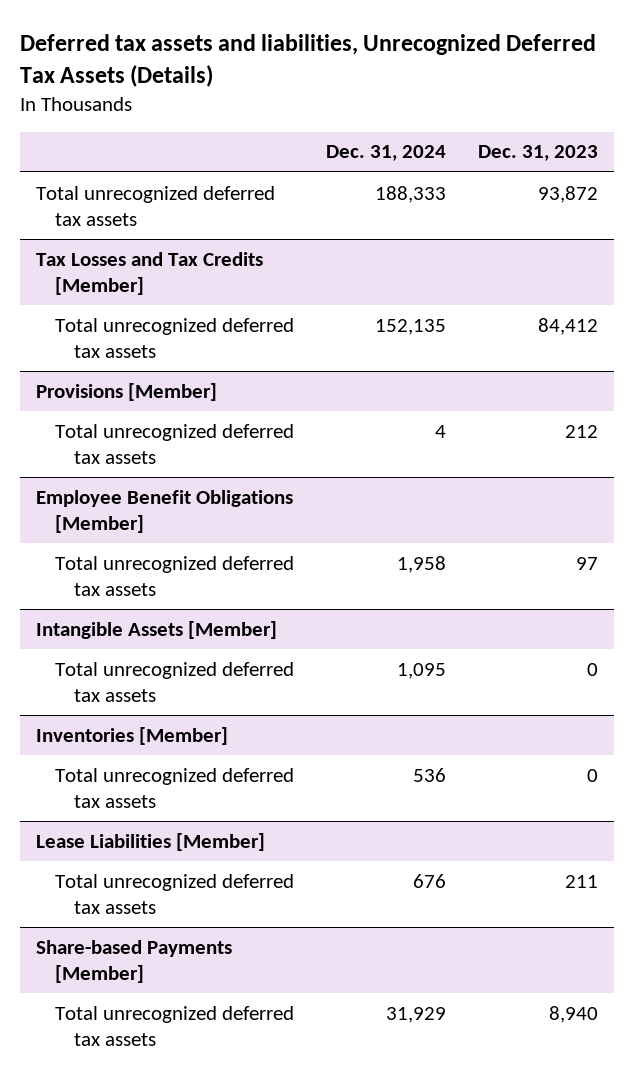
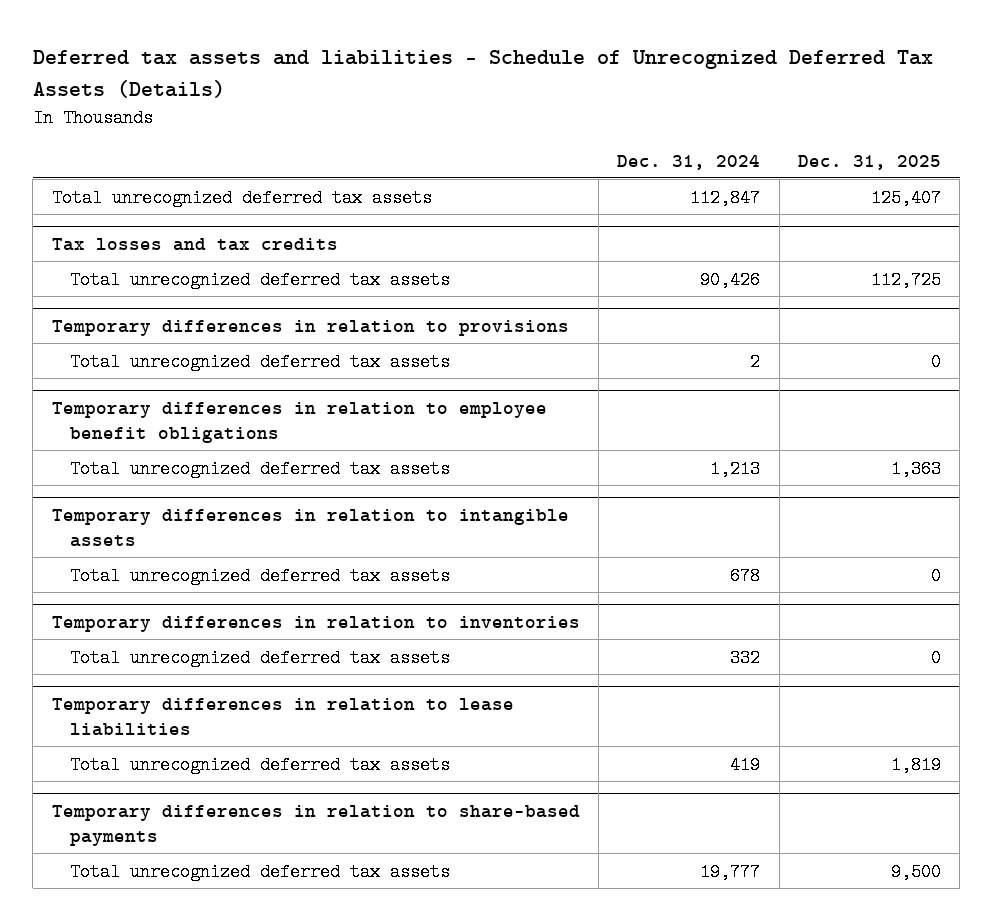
[19,34,596,88] Deferred tax assets and liabilities, Unrecognized Deferred Tax Assets (Details) -> [32,50,933,98] Deferred tax assets and liabilities - Schedule of Unrecognized Deferred Tax Assets (Details)
[478,145,599,162] Dec. 31, 2023 -> none
none -> [798,154,942,170] Dec. 31, 2025
[35,726,228,745] Inventories [Member] -> none
[374,185,446,203] 188,333 -> [690,188,761,207] 112,847
[35,251,263,296] Tax Losses and Tax Credits [Member] -> [51,237,338,251] Tax losses and tax credits
[374,318,446,335] 152,135 -> [700,270,761,289] 90,426
[35,382,217,401] Provisions [Member] -> [51,319,569,336] Temporary differences in relation to provisions
[434,424,446,438] 4 -> [750,352,761,371] 2
[35,489,293,534] Employee Benefit Obligations [Member] -> [51,401,547,443] Temporary differences in relation to employee benefit obligations
[396,555,446,573] 1,958 -> [710,459,761,478] 1,213
[35,620,277,639] Intangible Assets [Member] -> [51,508,569,547] Temporary differences in relation to intangible assets
[396,662,446,679] 1,095 -> [730,566,761,585] 678
none -> [51,615,580,632] Temporary differences in relation to inventories
[412,767,446,782] 536 -> [730,648,761,667] 332
[35,832,265,851] Lease Liabilities [Member] -> [51,697,514,736] Temporary differences in relation to lease liabilities
[412,873,446,888] 676 -> [730,755,761,774] 419
[35,939,232,984] Share-based Payments [Member] -> [51,804,580,846] Temporary differences in relation to share-based payments
[385,1006,446,1023] 31,929 -> [700,862,761,881] 19,777

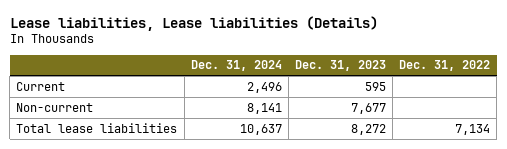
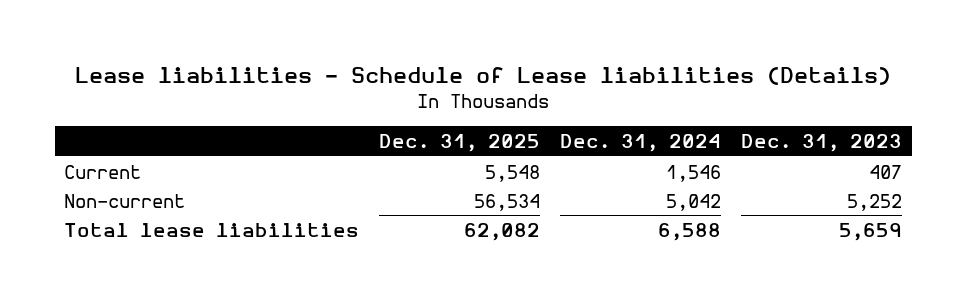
[9,15,378,31] Lease liabilities, Lease liabilities (Details) -> [75,67,892,86] Lease liabilities - Schedule of Lease liabilities (Details)
[399,60,491,72] Dec. 31, 2022 -> none
none -> [379,134,541,153] Dec. 31, 2025
[246,81,282,93] 2,496 -> [665,164,721,182] 1,546
[364,81,386,91] 595 -> [868,164,902,179] 407
[246,102,282,114] 8,141 -> [665,193,721,211] 5,042
[350,102,386,114] 7,677 -> [846,193,902,211] 5,252
[239,123,282,135] 10,637 -> [657,222,721,241] 6,588
[350,123,386,135] 8,272 -> [838,222,902,241] 5,659

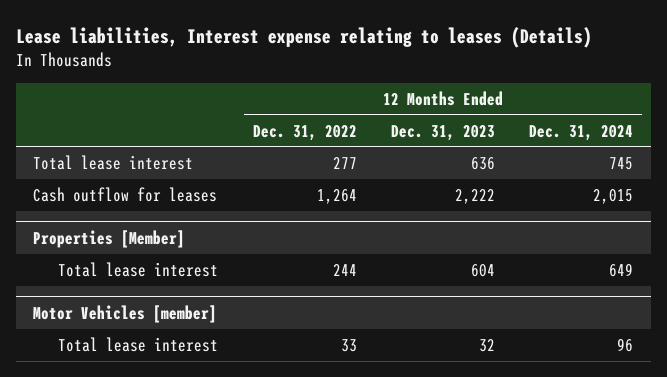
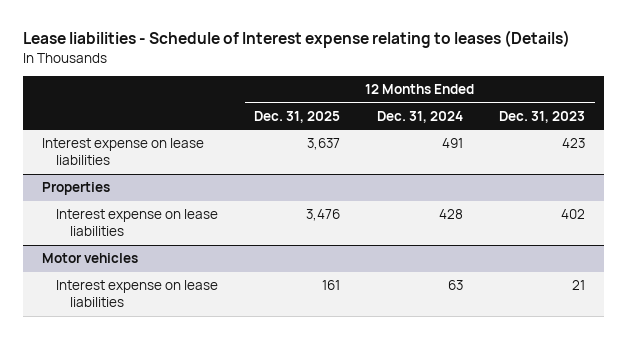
[15,26,592,48] Lease liabilities, Interest expense relating to leases (Details) -> [23,30,571,49] Lease liabilities - Schedule of Interest expense relating to leases (Details)
[252,124,357,141] Dec. 31, 2022 -> none
none -> [254,110,341,123] Dec. 31, 2025
[33,186,218,202] Cash outflow for leases -> none
[33,154,194,170] Total lease interest -> [41,138,204,166] Interest expense on lease liabilities
[471,156,496,170] 636 -> [562,138,586,149] 423
[609,156,634,170] 745 -> [441,138,463,149] 491
[33,229,186,248] Properties [Member] -> [41,182,110,196] Properties
[58,261,219,277] Total lease interest -> [55,209,218,237] Interest expense on lease liabilities
[471,263,496,277] 604 -> [561,209,586,220] 402
[609,262,634,277] 649 -> [438,209,463,220] 428
[33,304,218,323] Motor Vehicles [member] -> [41,253,138,264] Motor vehicles
[58,336,219,352] Total lease interest -> [55,280,218,308] Interest expense on lease liabilities
[479,338,496,352] 32 -> [572,280,586,291] 21
[617,337,634,352] 96 -> [447,280,463,291] 63

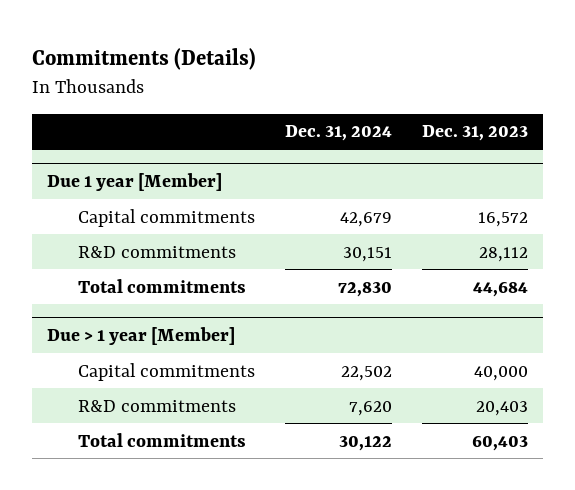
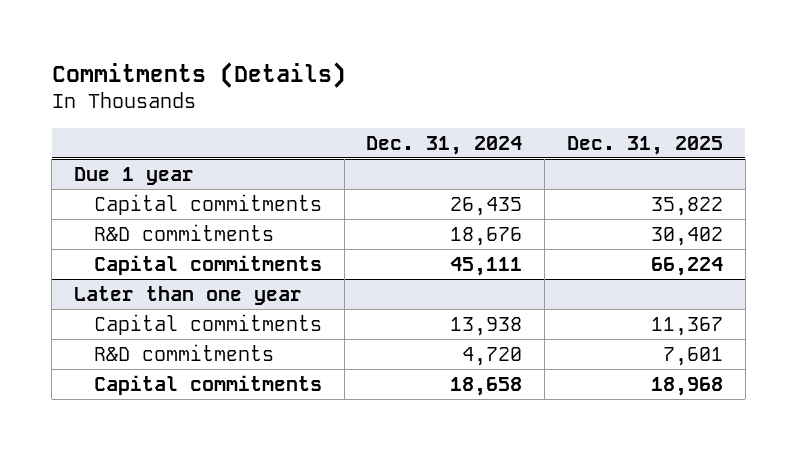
[421,125,528,142] Dec. 31, 2023 -> none
none -> [566,135,723,155] Dec. 31, 2025
[47,173,223,192] Due 1 year [Member] -> [74,166,195,185] Due 1 year
[339,211,392,227] 42,679 -> [450,196,523,216] 26,435
[342,246,392,262] 30,151 -> [450,226,523,246] 18,676
[77,278,246,293] Total commitments -> [93,254,322,275] Capital commitments
[337,281,392,297] 72,830 -> [450,256,523,276] 45,111
[47,327,236,346] Due > 1 year [Member] -> [74,285,303,305] Later than one year
[340,365,392,381] 22,502 -> [450,316,523,336] 13,938
[348,400,392,416] 7,620 -> [462,346,523,366] 4,720
[77,432,246,447] Total commitments -> [93,374,322,395] Capital commitments
[338,435,392,451] 30,122 -> [450,376,523,396] 18,658

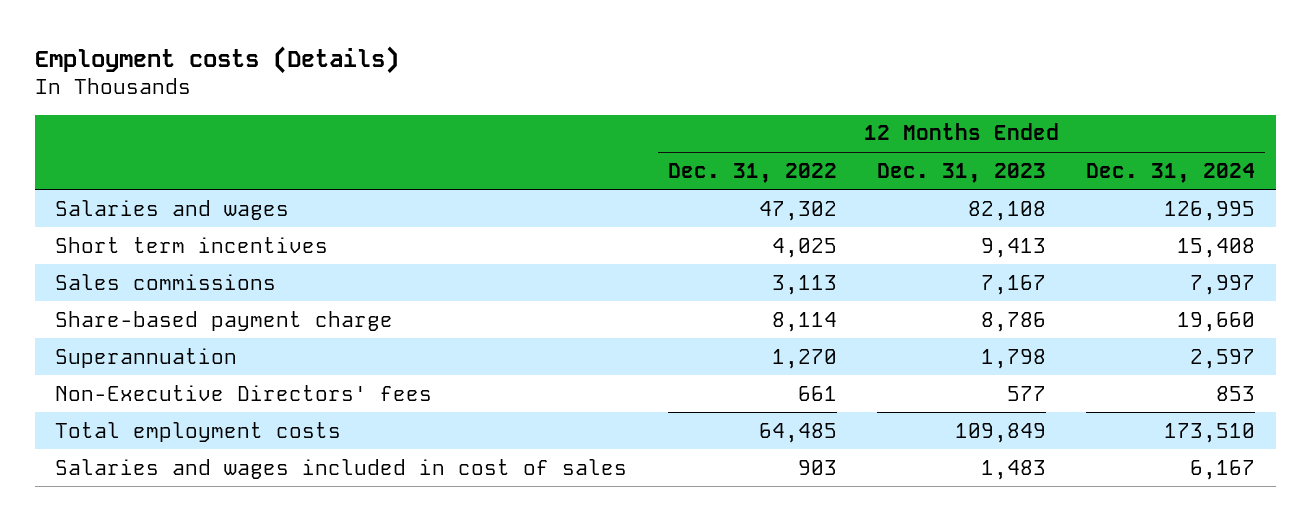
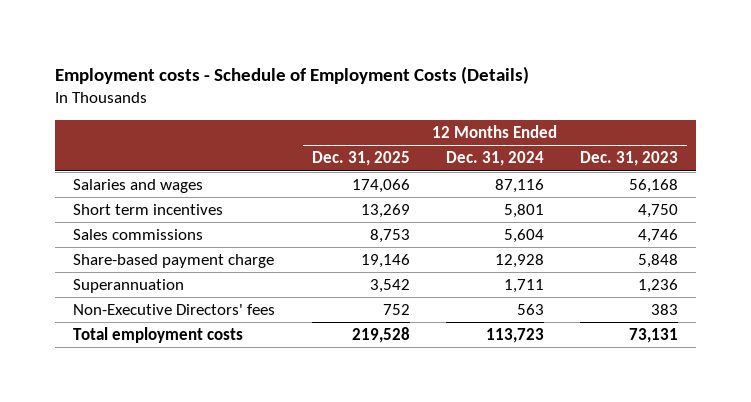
[35,45,400,74] Employment costs (Details) -> [55,66,530,85] Employment costs - Schedule of Employment Costs (Details)
[667,162,837,183] Dec. 31, 2022 -> none
none -> [311,151,410,167] Dec. 31, 2025
[55,458,628,479] Salaries and wages included in cost of sales -> none
[968,200,1047,221] 82,108 -> [628,179,678,194] 56,168
[1164,200,1256,221] 126,995 -> [494,179,544,194] 87,116
[981,237,1047,258] 9,413 -> [637,204,678,219] 4,750
[1177,237,1256,258] 15,408 -> [503,204,544,219] 5,801
[981,274,1047,295] 7,167 -> [637,229,678,244] 4,746
[1190,274,1256,295] 7,997 -> [503,229,544,244] 5,604
[981,311,1047,332] 8,786 -> [637,254,678,269] 5,848
[1177,311,1256,332] 19,660 -> [494,254,544,269] 12,928
[981,348,1047,369] 1,798 -> [637,279,678,294] 1,236
[1190,348,1256,369] 2,597 -> [503,279,544,294] 1,711
[1007,385,1047,401] 577 -> [650,304,678,316] 383
[1216,385,1256,401] 853 -> [516,304,544,316] 563
[955,422,1047,443] 109,849 -> [628,328,678,344] 73,131
[1164,422,1256,443] 173,510 -> [485,328,544,344] 113,723

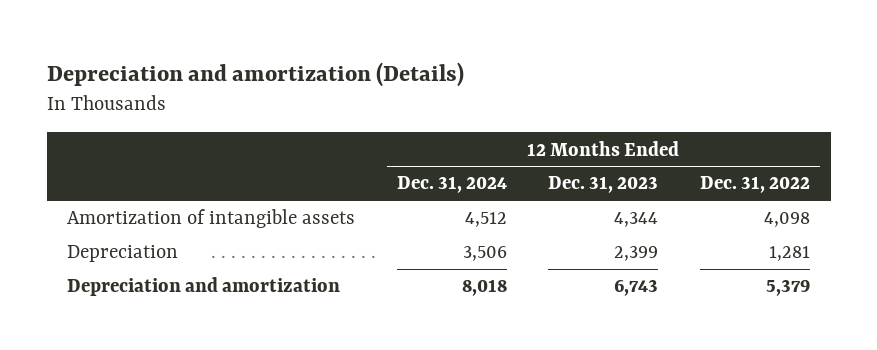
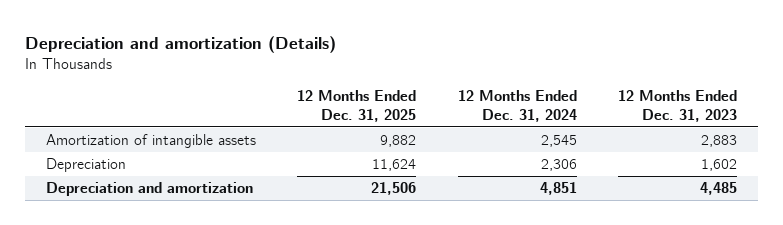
[699,176,810,194] Dec. 31, 2022 -> none
none -> [297,89,417,123] 12 Months Ended Dec. 31, 2025
[464,212,507,228] 4,512 -> [540,135,577,148] 2,545
[614,212,659,228] 4,344 -> [701,135,738,148] 2,883
[462,246,507,262] 3,506 -> [540,159,577,172] 2,306
[614,246,659,262] 2,399 -> [701,159,738,172] 1,602
[461,279,507,297] 8,018 -> [539,182,577,196] 4,851
[614,279,659,297] 6,743 -> [700,182,738,196] 4,485

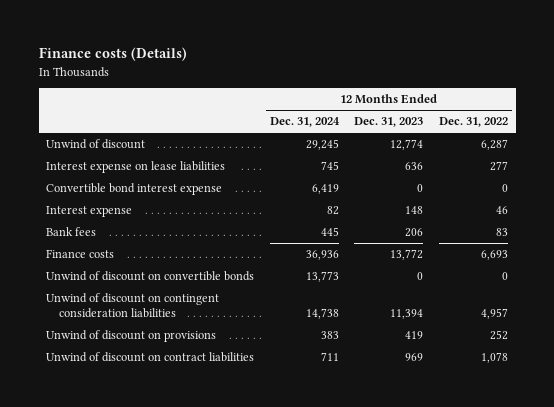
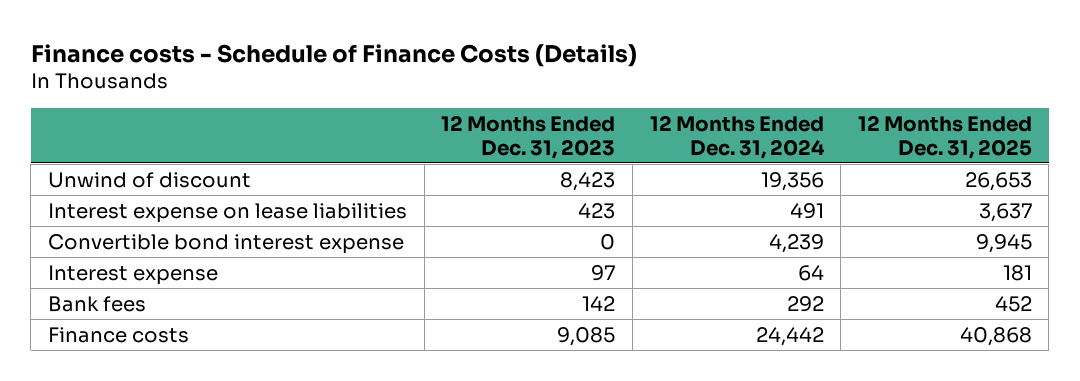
[38,47,187,62] Finance costs (Details) -> [30,43,637,67] Finance costs - Schedule of Finance Costs (Details)
[438,117,508,128] Dec. 31, 2022 -> none
none -> [857,114,1032,159] 12 Months Ended Dec. 31, 2025
[46,271,255,282] Unwind of discount on convertible bonds -> none
[46,293,220,319] Unwind of discount on contingent consideration liabilities -> none
[46,330,217,343] Unwind of discount on provisions -> none
[46,352,255,363] Unwind of discount on contract liabilities -> none
[305,139,339,151] 29,245 -> [760,171,824,191] 19,356
[390,139,424,151] 12,774 -> [560,171,616,191] 8,423
[320,161,339,171] 745 -> [789,202,824,219] 491
[405,162,424,171] 636 -> [578,202,616,219] 423
[311,184,339,195] 6,419 -> [768,233,824,253] 4,239
[326,206,339,216] 82 -> [797,264,824,281] 64
[405,206,424,215] 148 -> [591,264,616,281] 97
[320,227,339,237] 445 -> [786,295,824,312] 292
[405,228,424,238] 206 -> [582,295,616,311] 142
[305,250,339,261] 36,936 -> [755,326,824,346] 24,442
[390,249,424,261] 13,772 -> [557,326,616,346] 9,085

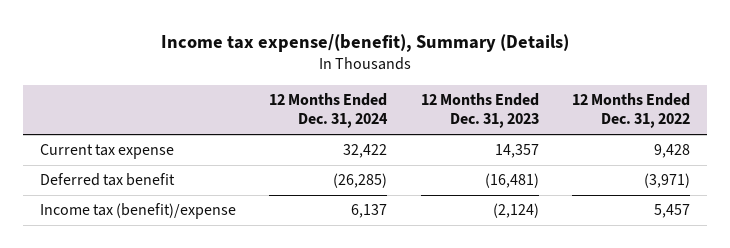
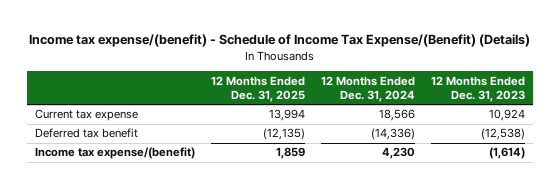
[161,33,570,52] Income tax expense/(benefit), Summary (Details) -> [28,34,530,48] Income tax expense/(benefit) - Schedule of Income Tax Expense/(Benefit) (Details)
[572,93,691,129] 12 Months Ended Dec. 31, 2022 -> none
none -> [210,75,305,102] 12 Months Ended Dec. 31, 2025
[343,144,388,159] 32,422 -> [378,109,415,122] 18,566
[494,144,539,159] 14,357 -> [488,109,525,122] 10,924
[333,173,388,189] (26,285) -> [370,128,415,141] (14,336)
[484,173,539,189] (16,481) -> [480,128,525,141] (12,538)
[39,203,236,220] Income tax (benefit)/expense -> [34,147,195,160] Income tax expense/(benefit)
[351,204,388,219] 6,137 -> [381,147,415,160] 4,230
[492,203,539,219] (2,124) -> [488,147,525,160] (1,614)

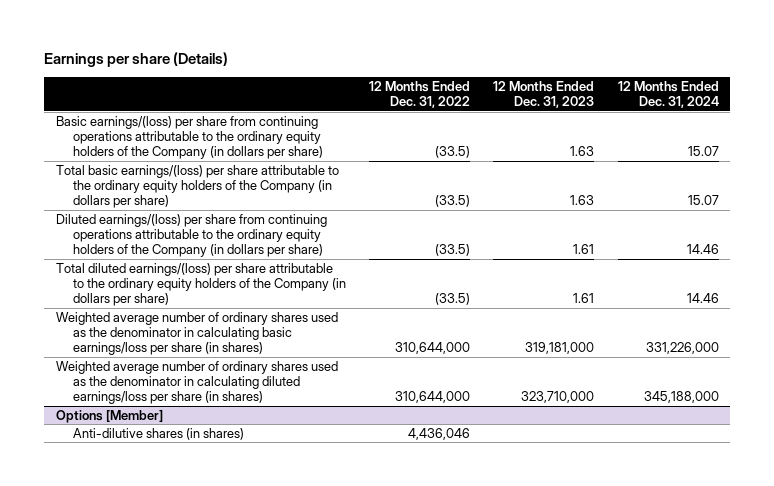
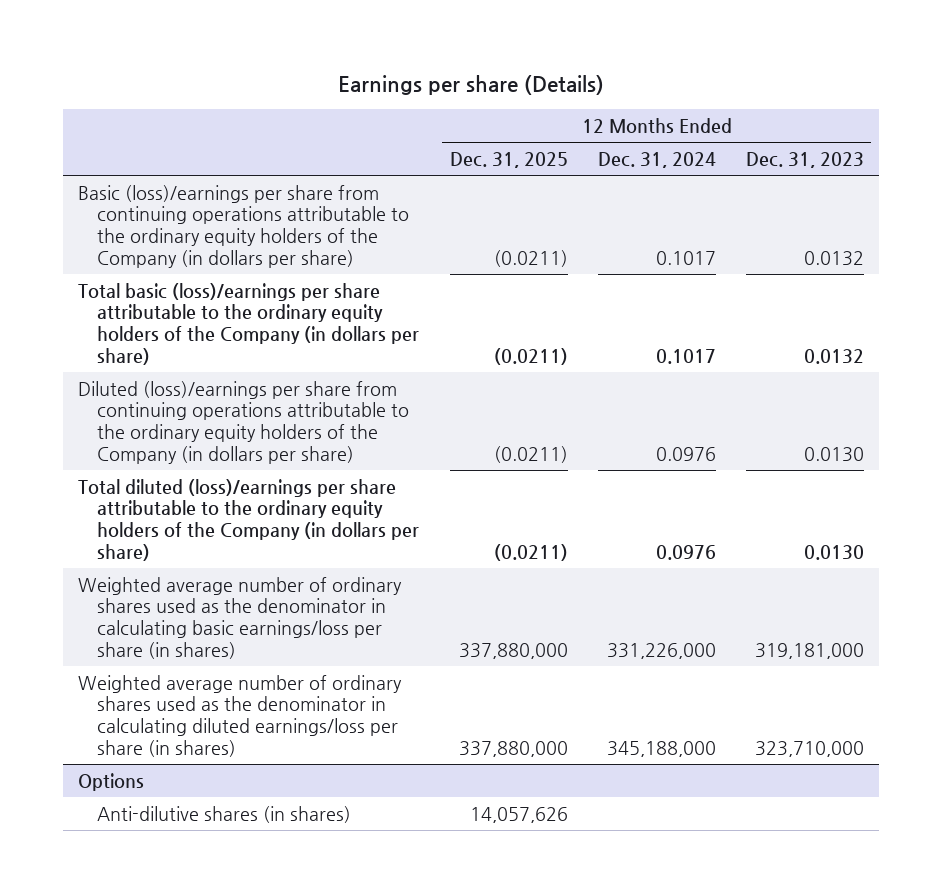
[369,81,471,109] 12 Months Ended Dec. 31, 2022 -> none
none -> [449,152,568,169] Dec. 31, 2025
[55,115,324,160] Basic earnings/(loss) per share from continuing operations attributable to the ordinary equity holders of the Company (in dollars per share) -> [78,184,410,268] Basic (loss)/earnings per share from continuing operations attributable to the ordinary equity holders of the Company (in dollars per share)
[570,146,595,157] 1.63 -> [803,250,864,266] 0.0132
[687,146,719,157] 15.07 -> [655,250,716,265] 0.1017
[55,164,339,209] Total basic earnings/(loss) per share attributable to the ordinary equity holders of the Company (in dollars per share) -> [78,282,420,365] Total basic (loss)/earnings per share attributable to the ordinary equity holders of the Company (in dollars per share)
[570,195,595,206] 1.63 -> [803,348,864,364] 0.0132
[687,195,719,206] 15.07 -> [655,348,716,364] 0.1017
[55,213,327,258] Diluted earnings/(loss) per share from continuing operations attributable to the ordinary equity holders of the Company (in dollars per share) -> [78,380,410,464] Diluted (loss)/earnings per share from continuing operations attributable to the ordinary equity holders of the Company (in dollars per share)
[573,244,595,255] 1.61 -> [803,446,864,462] 0.0130
[686,244,719,255] 14.46 -> [655,446,716,461] 0.0976
[55,262,347,307] Total diluted earnings/(loss) per share attributable to the ordinary equity holders of the Company (in dollars per share) -> [78,478,420,561] Total diluted (loss)/earnings per share attributable to the ordinary equity holders of the Company (in dollars per share)
[573,293,595,304] 1.61 -> [803,544,864,560] 0.0130
[686,293,719,304] 14.46 -> [655,544,716,560] 0.0976
[55,409,163,423] Options [Member] -> [78,772,145,791] Options

